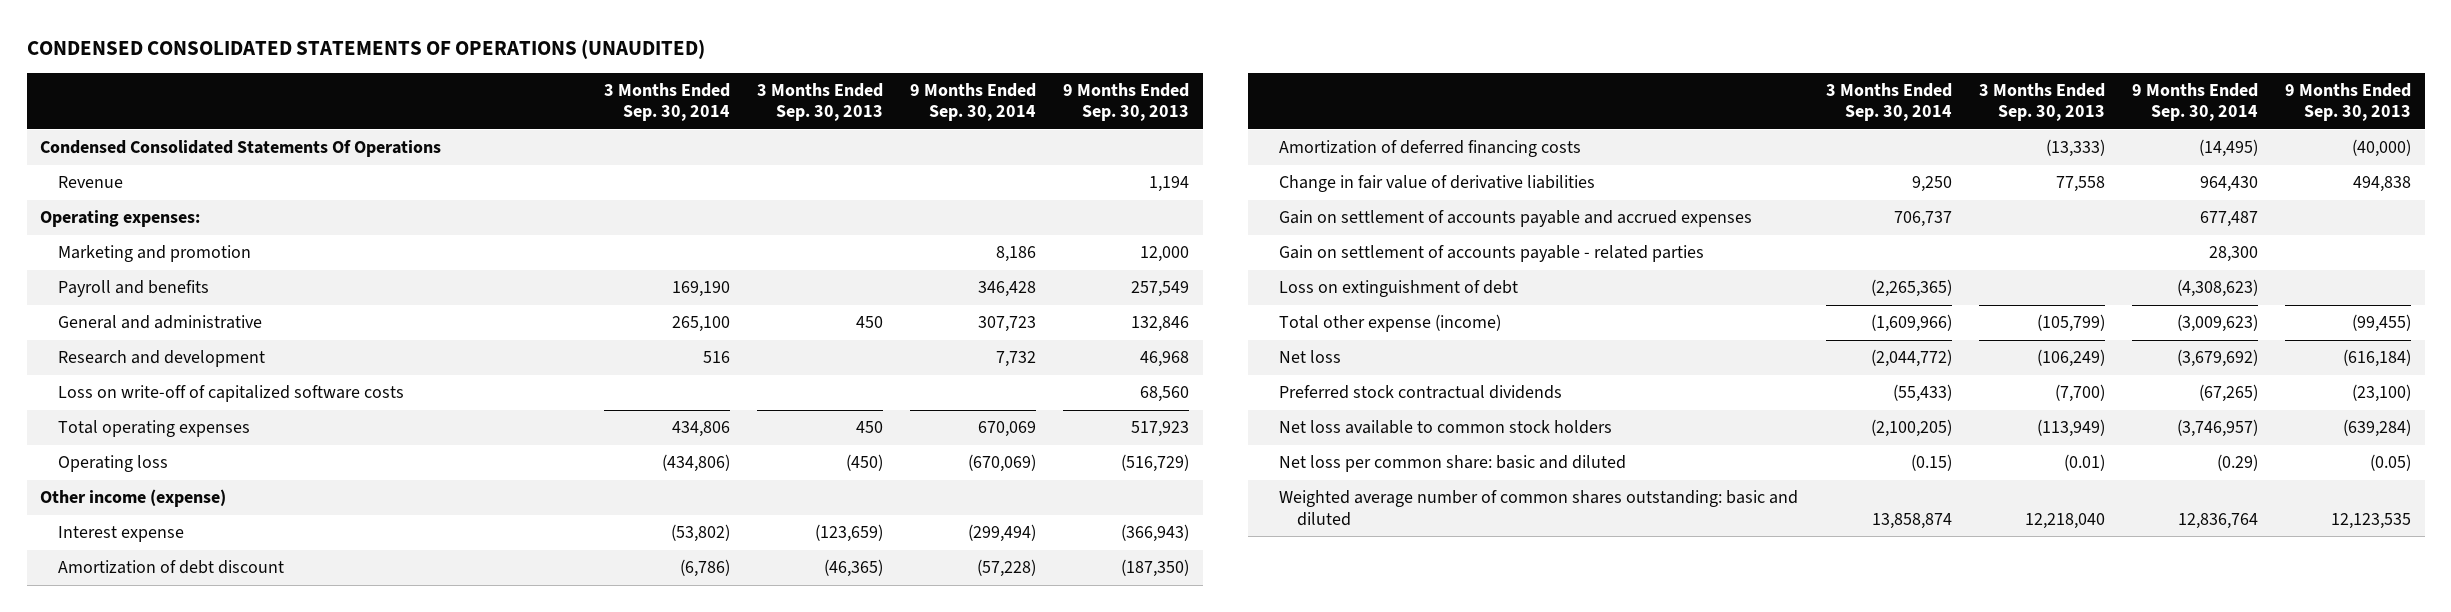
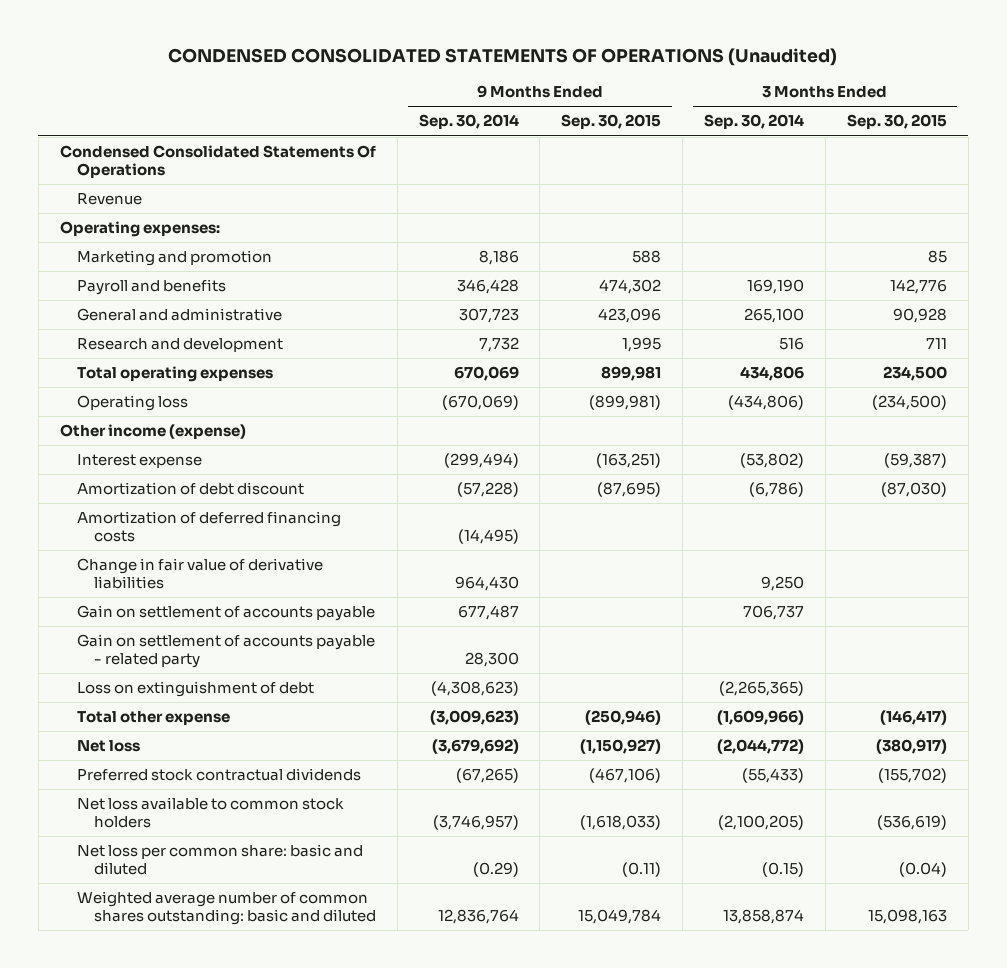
[26,38,705,59] CONDENSED CONSOLIDATED STATEMENTS OF OPERATIONS (UNAUDITED) -> [168,47,838,66] CONDENSED CONSOLIDATED STATEMENTS OF OPERATIONS (Unaudited)
[757,82,884,122] 3 Months Ended Sep. 30, 2013 -> none
[1063,82,1190,122] 9 Months Ended Sep. 30, 2013 -> none
none -> [561,114,662,130] Sep. 30, 2015
none -> [846,114,947,130] Sep. 30, 2015
[57,385,404,403] Loss on write-off of capitalized software costs -> none
[1279,210,1753,228] Gain on settlement of accounts payable and accrued expenses -> [76,605,375,622] Gain on settlement of accounts payable
[1279,245,1705,263] Gain on settlement of accounts payable - related parties -> [76,634,375,669] Gain on settlement of accounts payable - related party
[1279,314,1502,333] Total other expense (income) -> [76,711,230,726] Total other expense

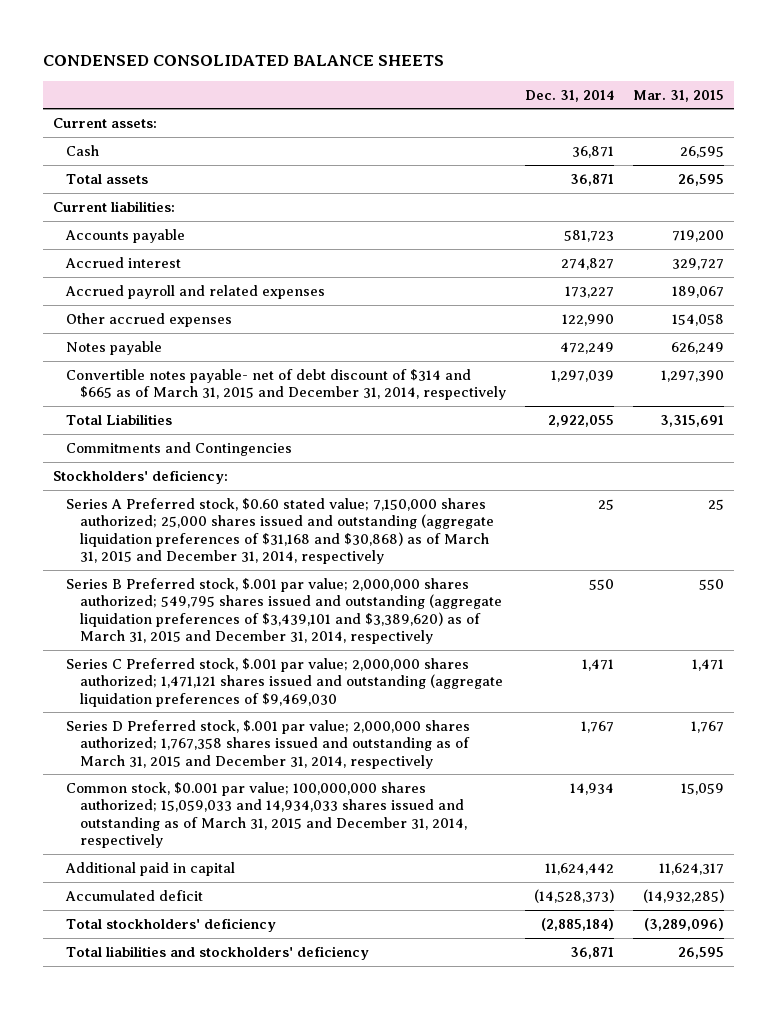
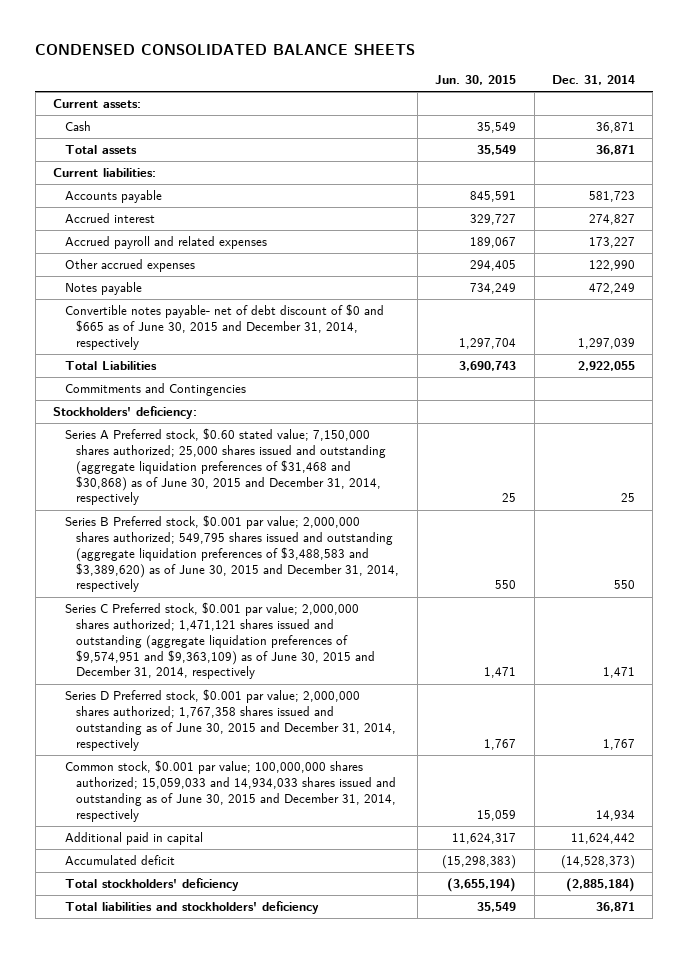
[633,89,725,102] Mar. 31, 2015 -> none
none -> [435,74,517,85] Jun. 30, 2015
[66,368,506,401] Convertible notes payable- net of debt discount of $314 and $665 as of March 31, 2015 and December 31, 2014, respectively -> [64,304,384,350] Convertible notes payable- net of debt discount of $0 and $665 as of June 30, 2015 and December 31, 2014, respectively
[66,497,494,565] Series A Preferred stock, $0.60 stated value; 7,150,000 shares authorized; 25,000 shares issued and outstanding (aggregate liquidation preferences of $31,168 and $30,868) as of March 31, 2015 and December 31, 2014, respectively -> [64,428,387,506] Series A Preferred stock, $0.60 stated value; 7,150,000 shares authorized; 25,000 shares issued and outstanding (aggregate liquidation preferences of $31,468 and $30,868) as of June 30, 2015 and December 31, 2014, respectively
[66,577,502,645] Series B Preferred stock, $.001 par value; 2,000,000 shares authorized; 549,795 shares issued and outstanding (aggregate liquidation preferences of $3,439,101 and $3,389,620) as of March 31, 2015 and December 31, 2014, respectively -> [64,515,400,593] Series B Preferred stock, $0.001 par value; 2,000,000 shares authorized; 549,795 shares issued and outstanding (aggregate liquidation preferences of $3,488,583 and $3,389,620) as of June 30, 2015 and December 31, 2014, respectively
[66,657,503,707] Series C Preferred stock, $.001 par value; 2,000,000 shares authorized; 1,471,121 shares issued and outstanding (aggregate liquidation preferences of $9,469,030 -> [64,602,376,680] Series C Preferred stock, $0.001 par value; 2,000,000 shares authorized; 1,471,121 shares issued and outstanding (aggregate liquidation preferences of $9,574,951 and $9,363,109) as of June 30, 2015 and December 31, 2014, respectively
[66,719,471,769] Series D Preferred stock, $.001 par value; 2,000,000 shares authorized; 1,767,358 shares issued and outstanding as of March 31, 2015 and December 31, 2014, respectively -> [64,689,397,751] Series D Preferred stock, $0.001 par value; 2,000,000 shares authorized; 1,767,358 shares issued and outstanding as of June 30, 2015 and December 31, 2014, respectively
[66,781,467,849] Common stock, $0.001 par value; 100,000,000 shares authorized; 15,059,033 and 14,934,033 shares issued and outstanding as of March 31, 2015 and December 31, 2014, respectively -> [64,760,397,822] Common stock, $0.001 par value; 100,000,000 shares authorized; 15,059,033 and 14,934,033 shares issued and outstanding as of June 30, 2015 and December 31, 2014, respectively

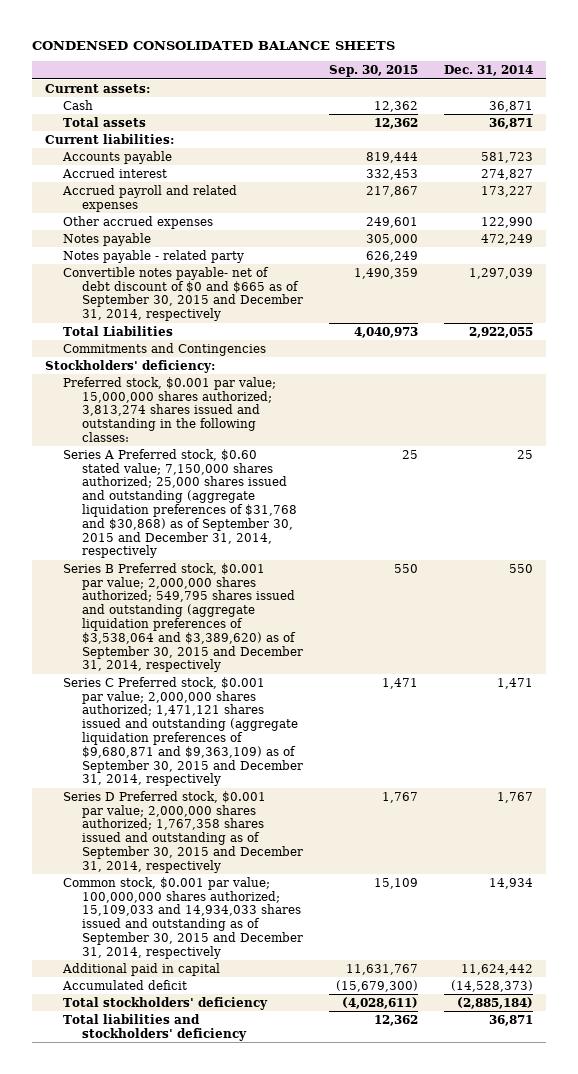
[435,74,517,85] Jun. 30, 2015 -> none
none -> [328,65,418,78] Sep. 30, 2015
none -> [63,249,245,263] Notes payable - related party
[64,304,384,350] Convertible notes payable- net of debt discount of $0 and $665 as of June 30, 2015 and December 31, 2014, respectively -> [63,266,303,322] Convertible notes payable- net of debt discount of $0 and $665 as of September 30, 2015 and December 31, 2014, respectively
none -> [63,376,277,442] Preferred stock, $0.001 par value; 15,000,000 shares authorized; 3,813,274 shares issued and outstanding in the following classes:
[64,428,387,506] Series A Preferred stock, $0.60 stated value; 7,150,000 shares authorized; 25,000 shares issued and outstanding (aggregate liquidation preferences of $31,468 and $30,868) as of June 30, 2015 and December 31, 2014, respectively -> [63,448,297,559] Series A Preferred stock, $0.60 stated value; 7,150,000 shares authorized; 25,000 shares issued and outstanding (aggregate liquidation preferences of $31,768 and $30,868) as of September 30, 2015 and December 31, 2014, respectively
[64,515,400,593] Series B Preferred stock, $0.001 par value; 2,000,000 shares authorized; 549,795 shares issued and outstanding (aggregate liquidation preferences of $3,488,583 and $3,389,620) as of June 30, 2015 and December 31, 2014, respectively -> [63,562,303,673] Series B Preferred stock, $0.001 par value; 2,000,000 shares authorized; 549,795 shares issued and outstanding (aggregate liquidation preferences of $3,538,064 and $3,389,620) as of September 30, 2015 and December 31, 2014, respectively
[64,602,376,680] Series C Preferred stock, $0.001 par value; 2,000,000 shares authorized; 1,471,121 shares issued and outstanding (aggregate liquidation preferences of $9,574,951 and $9,363,109) as of June 30, 2015 and December 31, 2014, respectively -> [63,676,303,787] Series C Preferred stock, $0.001 par value; 2,000,000 shares authorized; 1,471,121 shares issued and outstanding (aggregate liquidation preferences of $9,680,871 and $9,363,109) as of September 30, 2015 and December 31, 2014, respectively
[64,689,397,751] Series D Preferred stock, $0.001 par value; 2,000,000 shares authorized; 1,767,358 shares issued and outstanding as of June 30, 2015 and December 31, 2014, respectively -> [63,790,303,873] Series D Preferred stock, $0.001 par value; 2,000,000 shares authorized; 1,767,358 shares issued and outstanding as of September 30, 2015 and December 31, 2014, respectively
[64,760,397,822] Common stock, $0.001 par value; 100,000,000 shares authorized; 15,059,033 and 14,934,033 shares issued and outstanding as of June 30, 2015 and December 31, 2014, respectively -> [63,876,303,959] Common stock, $0.001 par value; 100,000,000 shares authorized; 15,109,033 and 14,934,033 shares issued and outstanding as of September 30, 2015 and December 31, 2014, respectively

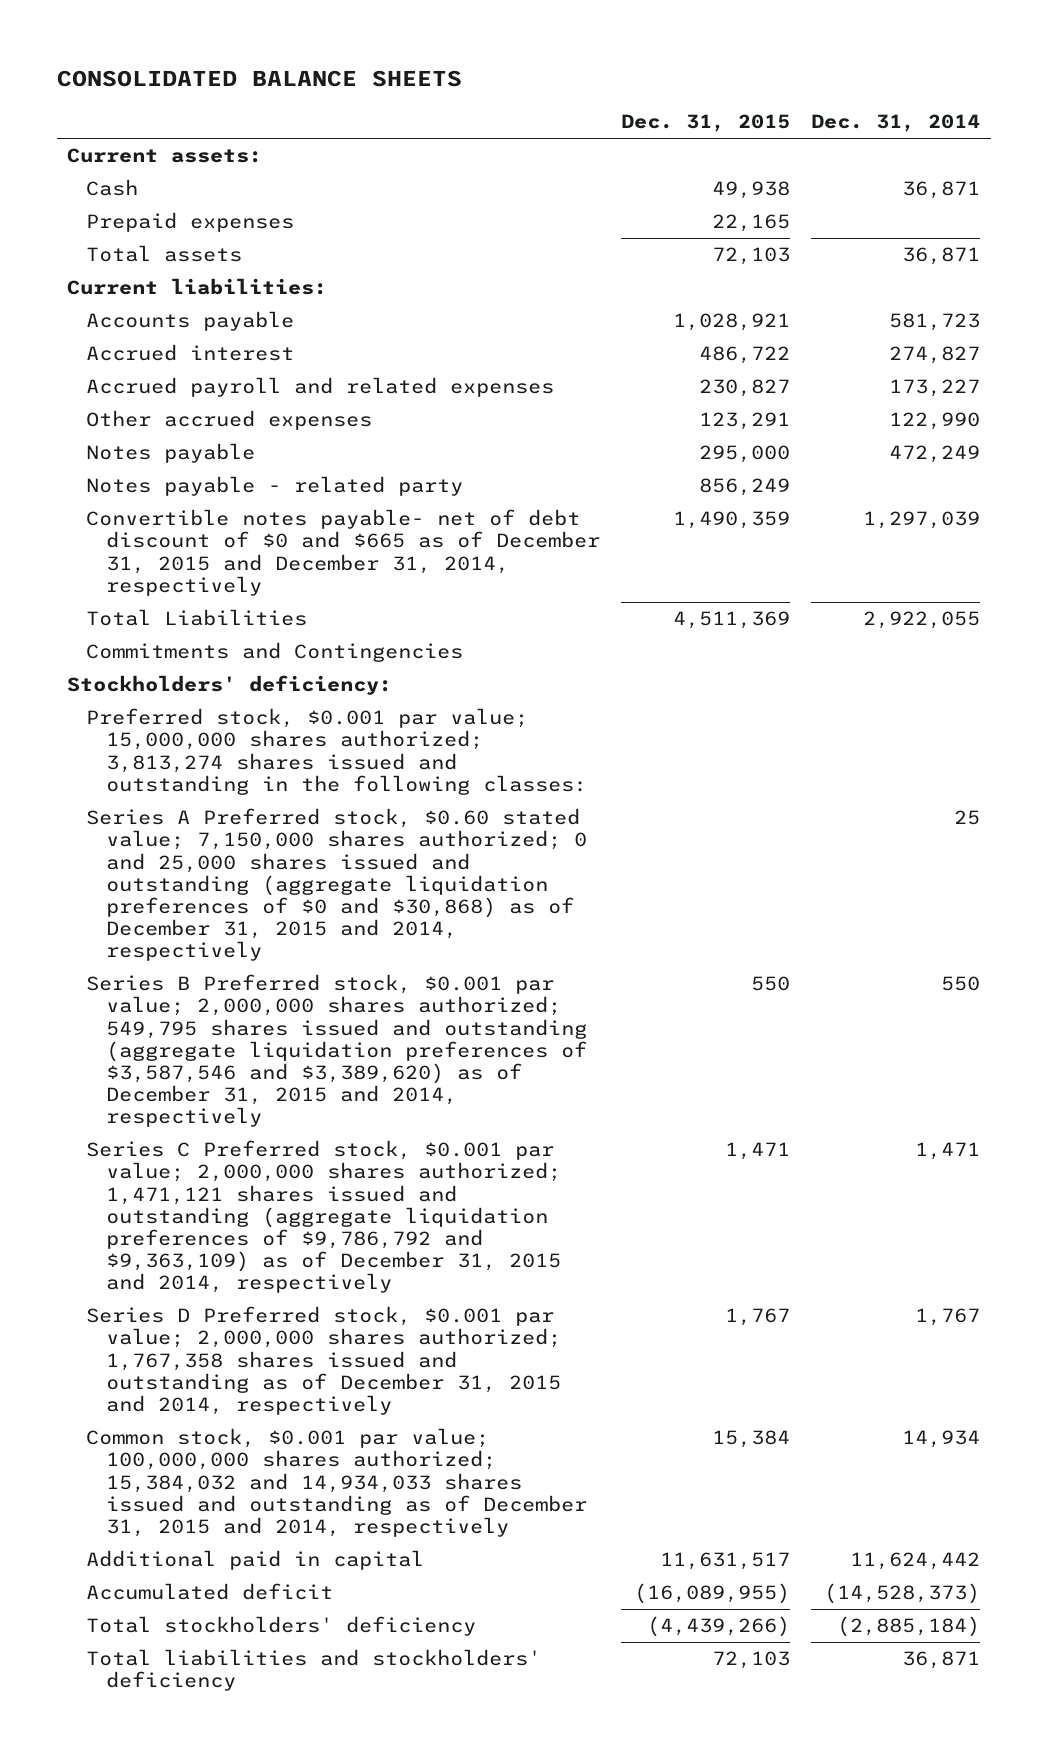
[32,41,396,51] CONDENSED CONSOLIDATED BALANCE SHEETS -> [56,69,462,87] CONSOLIDATED BALANCE SHEETS
[328,65,418,78] Sep. 30, 2015 -> none
none -> [621,113,791,132] Dec. 31, 2015
none -> [86,212,295,233] Prepaid expenses
[63,266,303,322] Convertible notes payable- net of debt discount of $0 and $665 as of September 30, 2015 and December 31, 2014, respectively -> [86,509,600,596] Convertible notes payable- net of debt discount of $0 and $665 as of December 31, 2015 and December 31, 2014, respectively
[63,448,297,559] Series A Preferred stock, $0.60 stated value; 7,150,000 shares authorized; 25,000 shares issued and outstanding (aggregate liquidation preferences of $31,768 and $30,868) as of September 30, 2015 and December 31, 2014, respectively -> [86,808,587,962] Series A Preferred stock, $0.60 stated value; 7,150,000 shares authorized; 0 and 25,000 shares issued and outstanding (aggregate liquidation preferences of $0 and $30,868) as of December 31, 2015 and 2014, respectively
[63,562,303,673] Series B Preferred stock, $0.001 par value; 2,000,000 shares authorized; 549,795 shares issued and outstanding (aggregate liquidation preferences of $3,538,064 and $3,389,620) as of September 30, 2015 and December 31, 2014, respectively -> [86,974,587,1128] Series B Preferred stock, $0.001 par value; 2,000,000 shares authorized; 549,795 shares issued and outstanding (aggregate liquidation preferences of $3,587,546 and $3,389,620) as of December 31, 2015 and 2014, respectively
[63,676,303,787] Series C Preferred stock, $0.001 par value; 2,000,000 shares authorized; 1,471,121 shares issued and outstanding (aggregate liquidation preferences of $9,680,871 and $9,363,109) as of September 30, 2015 and December 31, 2014, respectively -> [86,1140,561,1294] Series C Preferred stock, $0.001 par value; 2,000,000 shares authorized; 1,471,121 shares issued and outstanding (aggregate liquidation preferences of $9,786,792 and $9,363,109) as of December 31, 2015 and 2014, respectively
[63,790,303,873] Series D Preferred stock, $0.001 par value; 2,000,000 shares authorized; 1,767,358 shares issued and outstanding as of September 30, 2015 and December 31, 2014, respectively -> [86,1306,561,1415] Series D Preferred stock, $0.001 par value; 2,000,000 shares authorized; 1,767,358 shares issued and outstanding as of December 31, 2015 and 2014, respectively
[63,876,303,959] Common stock, $0.001 par value; 100,000,000 shares authorized; 15,109,033 and 14,934,033 shares issued and outstanding as of September 30, 2015 and December 31, 2014, respectively -> [86,1428,587,1537] Common stock, $0.001 par value; 100,000,000 shares authorized; 15,384,032 and 14,934,033 shares issued and outstanding as of December 31, 2015 and 2014, respectively

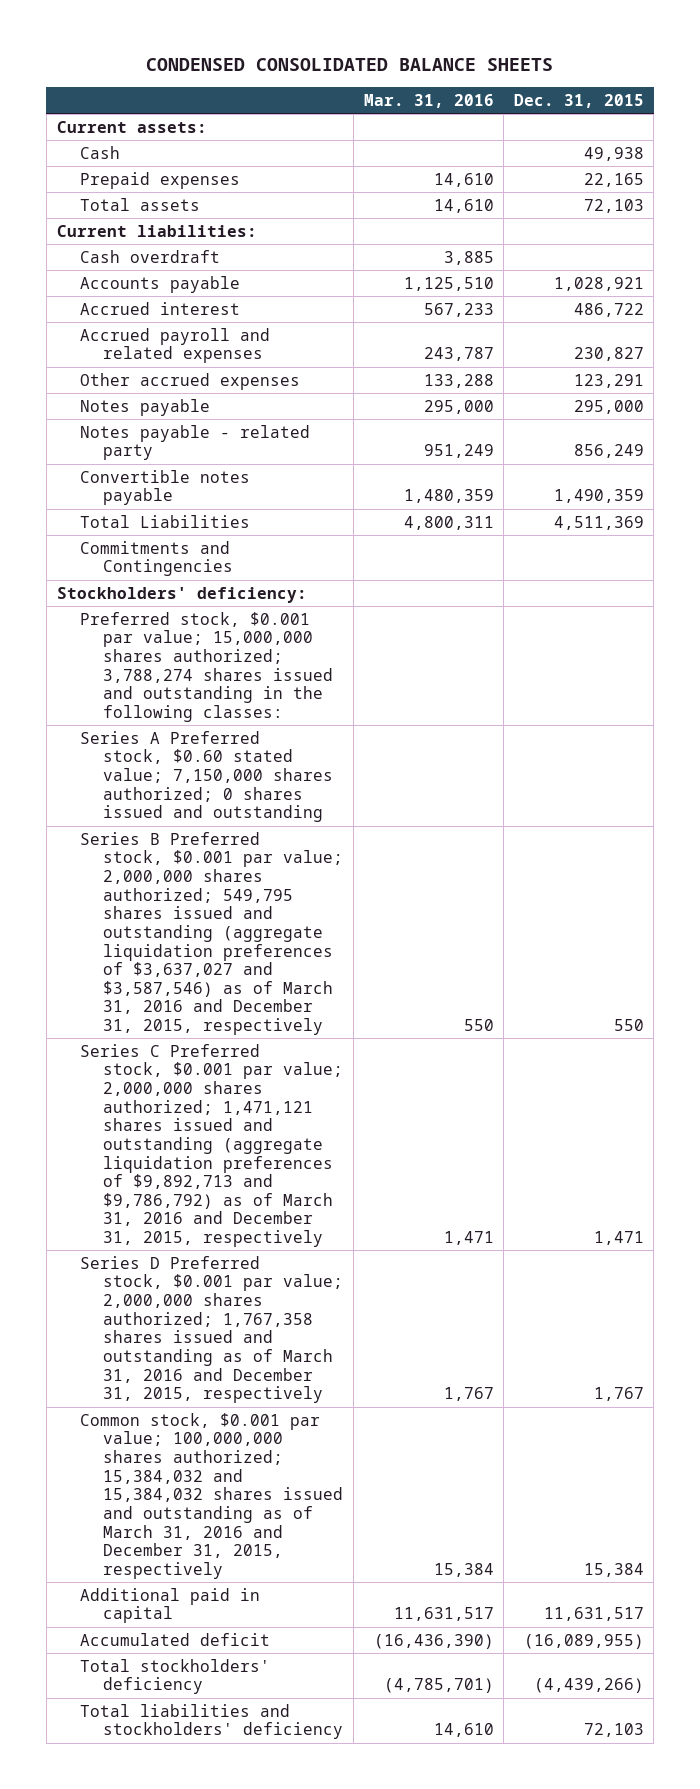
[56,69,462,87] CONSOLIDATED BALANCE SHEETS -> [146,58,554,72] CONDENSED CONSOLIDATED BALANCE SHEETS
[811,113,981,132] Dec. 31, 2014 -> none
none -> [363,93,494,108] Mar. 31, 2016
none -> [79,249,220,263] Cash overdraft
[86,509,600,596] Convertible notes payable- net of debt discount of $0 and $665 as of December 31, 2015 and December 31, 2014, respectively -> [79,469,250,506] Convertible notes payable
[86,708,587,795] Preferred stock, $0.001 par value; 15,000,000 shares authorized; 3,813,274 shares issued and outstanding in the following classes: -> [79,611,334,722] Preferred stock, $0.001 par value; 15,000,000 shares authorized; 3,788,274 shares issued and outstanding in the following classes:
[86,808,587,962] Series A Preferred stock, $0.60 stated value; 7,150,000 shares authorized; 0 and 25,000 shares issued and outstanding (aggregate liquidation preferences of $0 and $30,868) as of December 31, 2015 and 2014, respectively -> [79,730,334,823] Series A Preferred stock, $0.60 stated value; 7,150,000 shares authorized; 0 shares issued and outstanding
[86,974,587,1128] Series B Preferred stock, $0.001 par value; 2,000,000 shares authorized; 549,795 shares issued and outstanding (aggregate liquidation preferences of $3,587,546 and $3,389,620) as of December 31, 2015 and 2014, respectively -> [79,831,344,1036] Series B Preferred stock, $0.001 par value; 2,000,000 shares authorized; 549,795 shares issued and outstanding (aggregate liquidation preferences of $3,637,027 and $3,587,546) as of March 31, 2016 and December 31, 2015, respectively
[86,1140,561,1294] Series C Preferred stock, $0.001 par value; 2,000,000 shares authorized; 1,471,121 shares issued and outstanding (aggregate liquidation preferences of $9,786,792 and $9,363,109) as of December 31, 2015 and 2014, respectively -> [79,1043,344,1248] Series C Preferred stock, $0.001 par value; 2,000,000 shares authorized; 1,471,121 shares issued and outstanding (aggregate liquidation preferences of $9,892,713 and $9,786,792) as of March 31, 2016 and December 31, 2015, respectively
[86,1306,561,1415] Series D Preferred stock, $0.001 par value; 2,000,000 shares authorized; 1,767,358 shares issued and outstanding as of December 31, 2015 and 2014, respectively -> [79,1255,344,1404] Series D Preferred stock, $0.001 par value; 2,000,000 shares authorized; 1,767,358 shares issued and outstanding as of March 31, 2016 and December 31, 2015, respectively
[86,1428,587,1537] Common stock, $0.001 par value; 100,000,000 shares authorized; 15,384,032 and 14,934,033 shares issued and outstanding as of December 31, 2015 and 2014, respectively -> [79,1412,344,1579] Common stock, $0.001 par value; 100,000,000 shares authorized; 15,384,032 and 15,384,032 shares issued and outstanding as of March 31, 2016 and December 31, 2015, respectively

